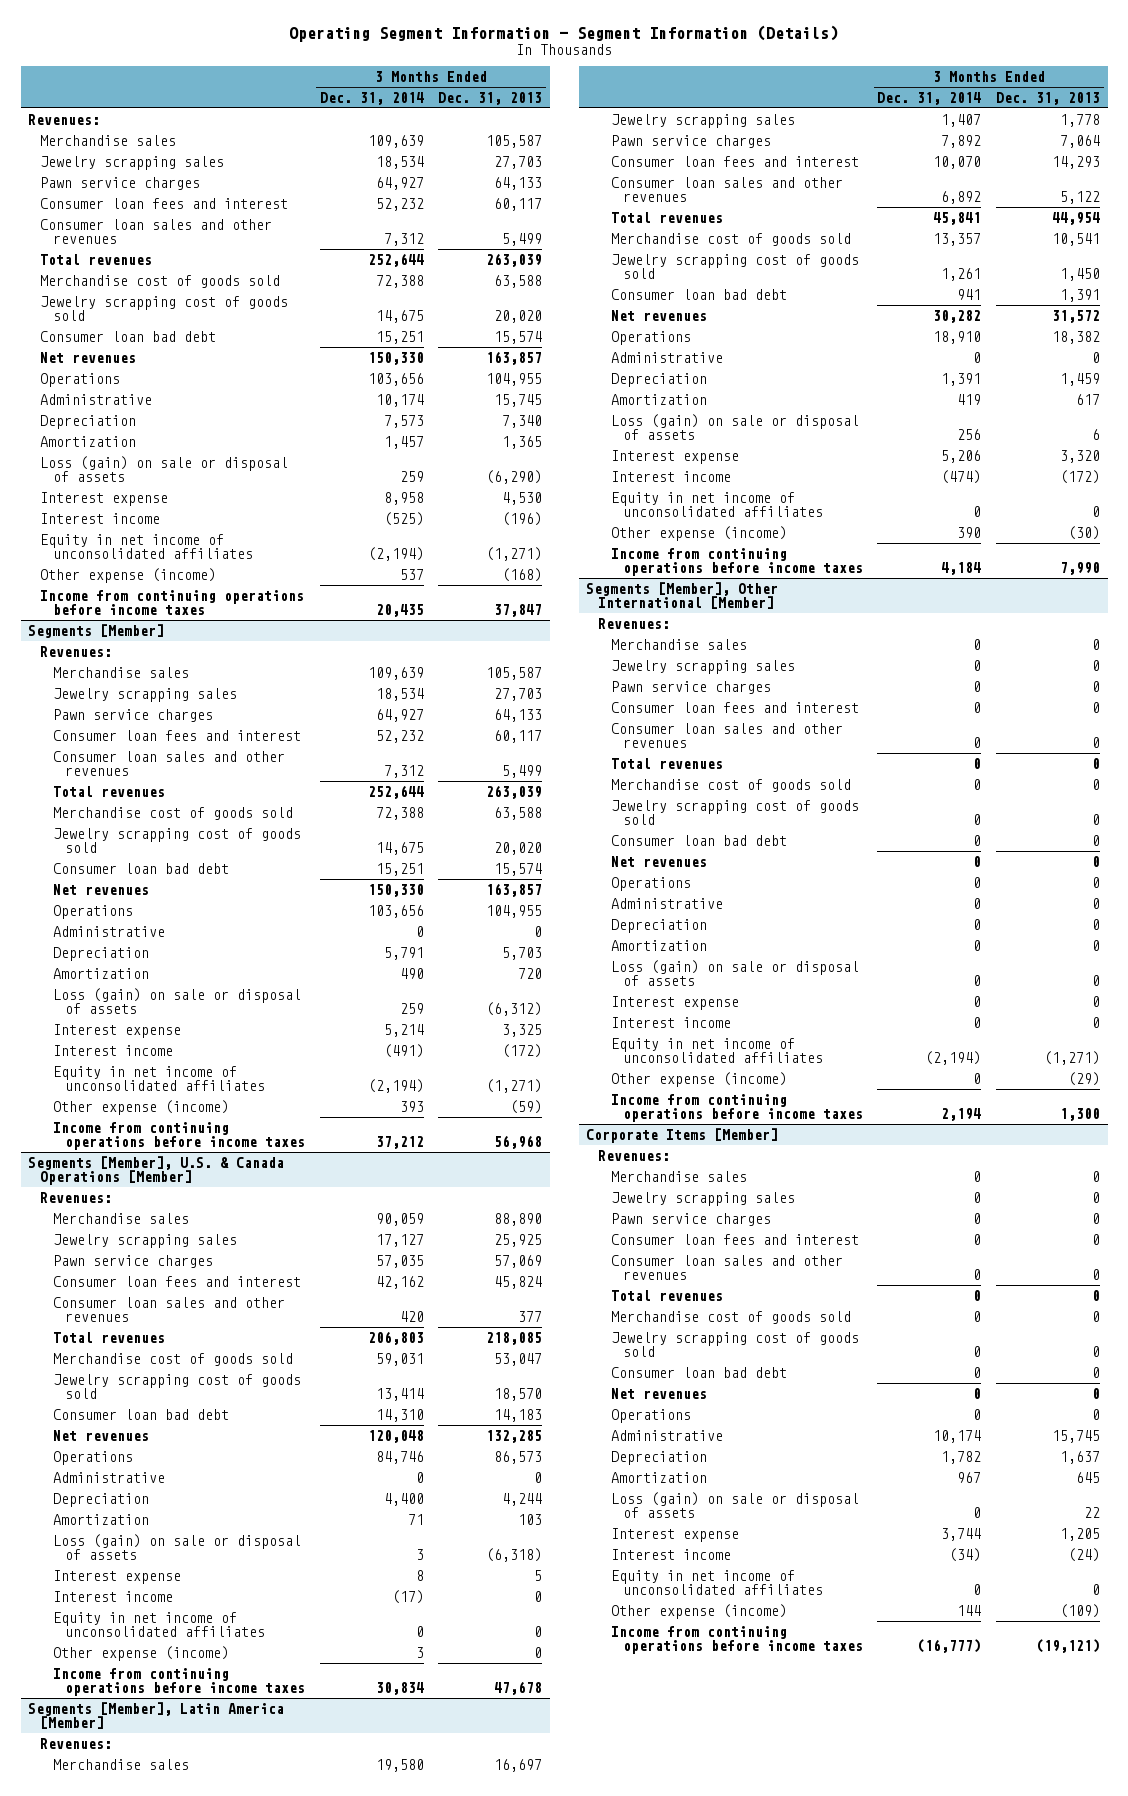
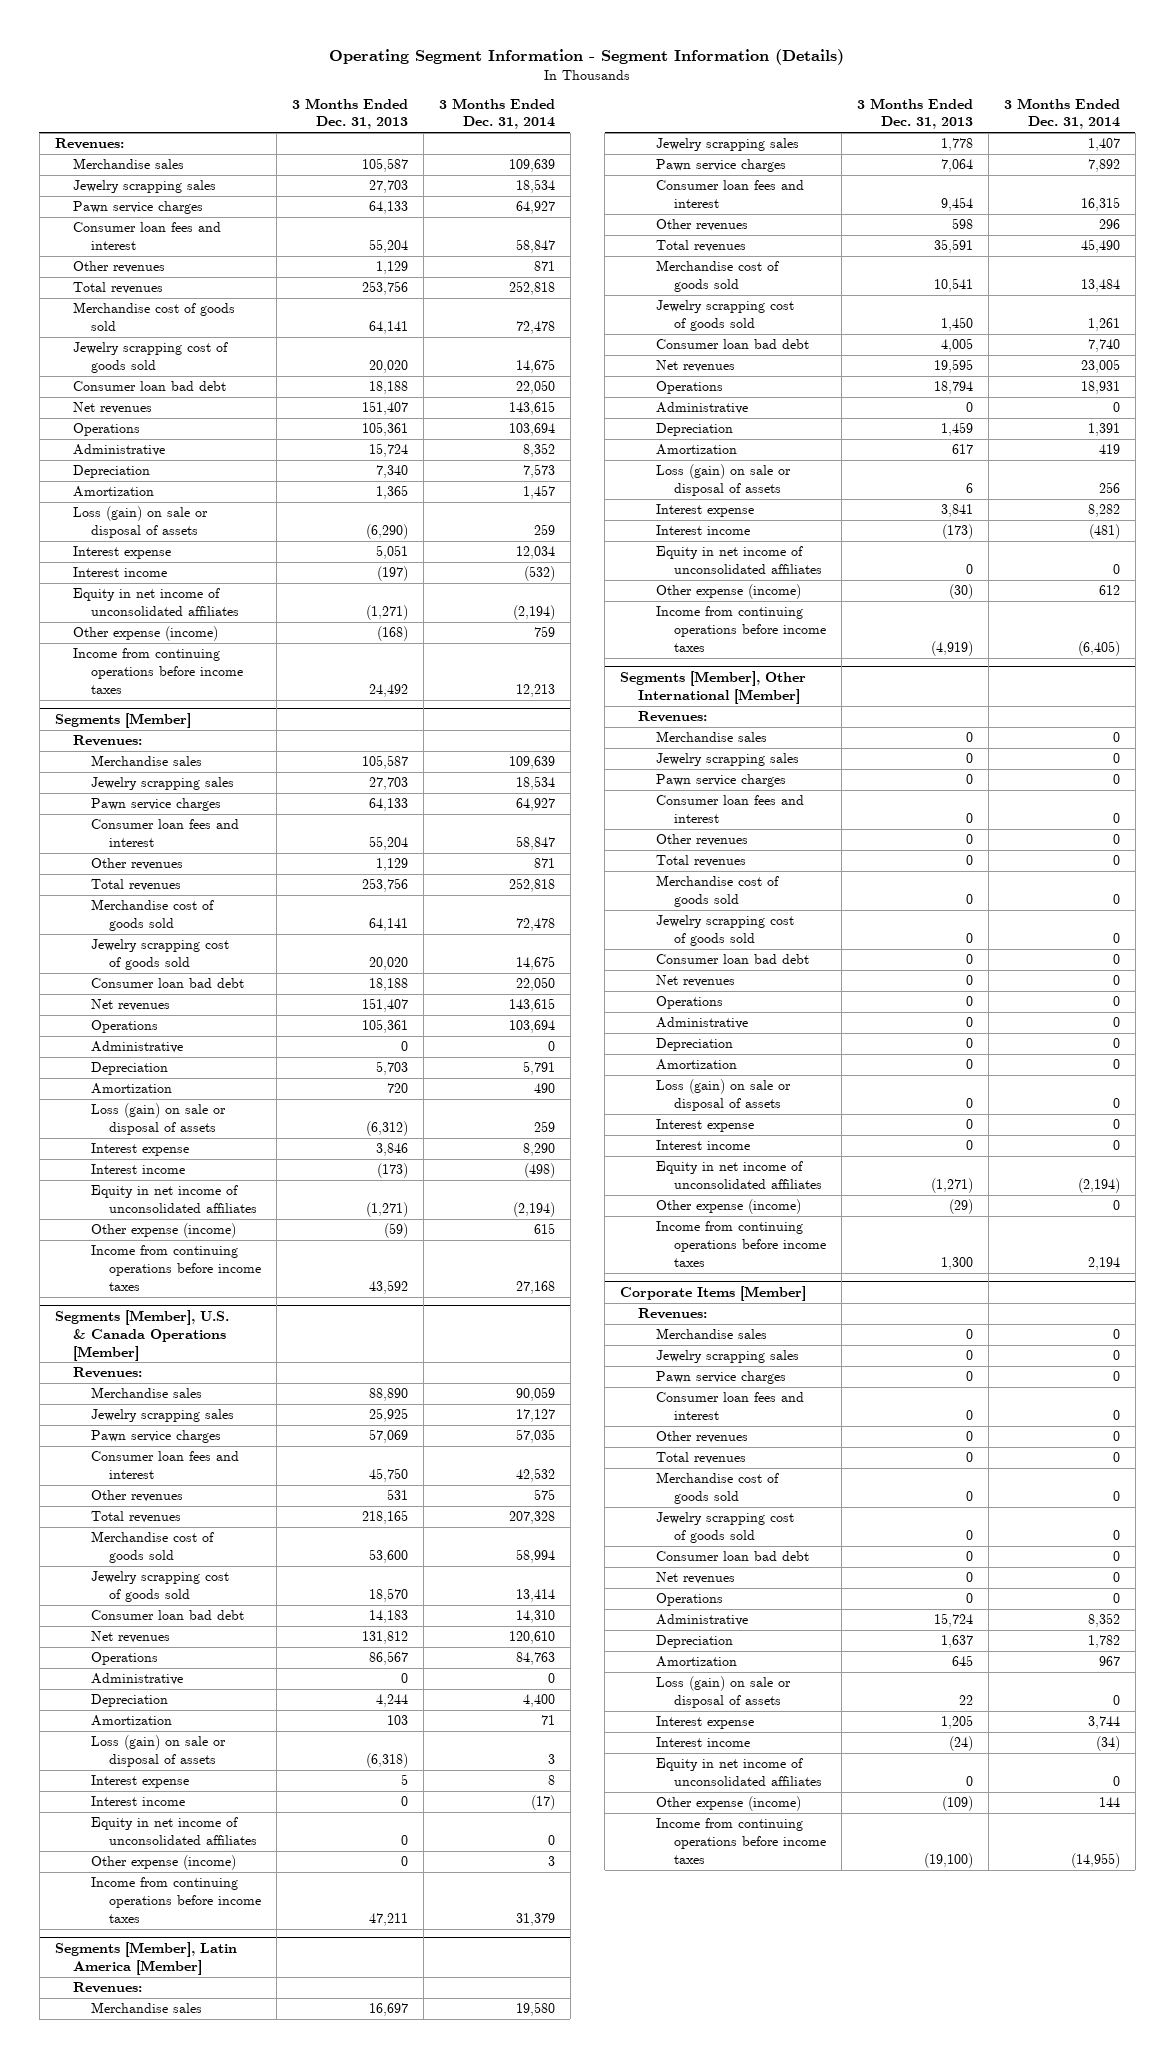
[375,197,424,211] 52,232 -> [515,239,555,254] 58,847
[494,197,543,211] 60,117 -> [368,239,408,254] 55,204
[40,218,273,245] Consumer loan sales and other revenues -> [72,261,165,274] Other revenues
[383,233,424,247] 7,312 -> [533,261,555,272] 871
[502,233,543,247] 5,499 -> [375,261,408,275] 1,129
[367,252,424,267] 252,644 -> [508,281,555,296] 252,818
[486,252,543,267] 263,039 -> [361,281,408,296] 253,756
[375,274,424,288] 72,388 -> [515,321,555,335] 72,478
[494,274,543,288] 63,588 -> [368,321,408,335] 64,141
[375,330,424,344] 15,251 -> [515,380,555,395] 22,050
[494,330,543,344] 15,574 -> [368,381,408,395] 18,188
[367,351,424,365] 150,330 -> [508,401,555,416] 143,615
[486,350,543,365] 163,857 -> [361,401,408,416] 151,407
[367,372,424,386] 103,656 -> [508,423,555,437] 103,694
[486,372,543,386] 104,955 -> [361,422,408,437] 105,361
[375,393,424,407] 10,174 -> [522,443,555,458] 8,352
[494,393,543,407] 15,745 -> [368,443,408,458] 15,724
[383,491,424,505] 8,958 -> [515,546,555,560] 12,034
[502,491,543,505] 4,530 -> [375,545,408,560] 5,051
[383,511,424,526] (525) -> [523,566,555,582] (532)
[502,511,543,526] (196) -> [376,566,408,582] (197)
[399,568,424,580] 537 -> [533,626,555,638] 759
[375,604,424,618] 20,435 -> [515,683,555,697] 12,213
[494,604,543,618] 37,847 -> [368,683,408,697] 24,492
[375,729,424,743] 52,232 -> [515,836,555,851] 58,847
[494,729,543,743] 60,117 -> [368,836,408,851] 55,204
[52,750,285,777] Consumer loan sales and other revenues -> [91,858,184,871] Other revenues
[383,765,424,779] 7,312 -> [533,858,555,869] 871
[502,765,543,779] 5,499 -> [375,858,408,872] 1,129
[367,784,424,799] 252,644 -> [508,878,555,893] 252,818
[486,784,543,799] 263,039 -> [361,878,408,893] 253,756
[375,806,424,820] 72,388 -> [515,918,555,932] 72,478
[494,806,543,820] 63,588 -> [368,918,408,932] 64,141
[375,862,424,876] 15,251 -> [515,977,555,992] 22,050
[494,862,543,876] 15,574 -> [368,978,408,992] 18,188
[367,883,424,897] 150,330 -> [508,998,555,1013] 143,615
[486,882,543,897] 163,857 -> [361,998,408,1013] 151,407
[367,904,424,918] 103,656 -> [508,1020,555,1034] 103,694
[486,904,543,918] 104,955 -> [361,1019,408,1034] 105,361
[383,1023,424,1037] 5,214 -> [522,1143,555,1157] 8,290
[502,1023,543,1037] 3,325 -> [375,1143,408,1157] 3,846
[383,1043,424,1058] (491) -> [523,1163,555,1179] (498)
[502,1043,543,1058] (172) -> [376,1163,408,1179] (173)
[399,1100,424,1112] 393 -> [533,1223,555,1235] 615
[375,1136,424,1150] 37,212 -> [515,1280,555,1294] 27,168
[494,1135,543,1150] 56,968 -> [368,1279,408,1294] 43,592
[375,1275,424,1289] 42,162 -> [515,1468,555,1483] 42,532
[494,1275,543,1289] 45,824 -> [368,1468,408,1483] 45,750
[52,1296,285,1323] Consumer loan sales and other revenues -> [91,1490,184,1503] Other revenues
[399,1311,424,1323] 420 -> [533,1489,555,1501] 575
[518,1311,543,1323] 377 -> [386,1489,408,1501] 531
[367,1330,424,1345] 206,803 -> [508,1511,555,1525] 207,328
[486,1331,543,1345] 218,085 -> [361,1510,408,1525] 218,165
[375,1352,424,1366] 59,031 -> [515,1549,555,1564] 58,994
[494,1352,543,1366] 53,047 -> [368,1549,408,1564] 53,600
[367,1429,424,1443] 120,048 -> [508,1631,555,1645] 120,610
[486,1429,543,1443] 132,285 -> [361,1631,408,1645] 131,812
[375,1450,424,1464] 84,746 -> [515,1652,555,1666] 84,763
[494,1450,543,1464] 86,573 -> [368,1651,408,1666] 86,567
[375,1682,424,1696] 30,834 -> [515,1912,555,1926] 31,379
[494,1681,543,1696] 47,678 -> [368,1912,408,1926] 47,211
[933,155,982,169] 10,070 -> [1080,197,1120,212] 16,315
[1052,155,1101,169] 14,293 -> [941,197,974,212] 9,454
[610,176,843,203] Consumer loan sales and other revenues -> [656,219,749,232] Other revenues
[941,191,982,205] 6,892 -> [1098,219,1120,230] 296
[1060,191,1101,205] 5,122 -> [952,218,974,230] 598
[933,211,982,225] 45,841 -> [1080,239,1120,254] 45,490
[1052,211,1101,225] 44,954 -> [934,239,974,254] 35,591
[933,232,982,246] 13,357 -> [1080,279,1120,293] 13,484
[957,288,982,300] 941 -> [1087,339,1120,353] 7,740
[1060,288,1101,302] 1,391 -> [941,338,974,353] 4,005
[933,309,982,323] 30,282 -> [1080,359,1120,374] 23,005
[1052,309,1101,323] 31,572 -> [934,359,974,374] 19,595
[933,330,982,344] 18,910 -> [1080,381,1120,395] 18,931
[1052,330,1101,344] 18,382 -> [934,381,974,395] 18,794
[941,449,982,463] 5,206 -> [1087,504,1120,518] 8,282
[1060,449,1101,463] 3,320 -> [941,504,974,518] 3,841
[941,469,982,484] (474) -> [1088,524,1120,540] (481)
[1060,469,1101,484] (172) -> [942,524,974,540] (173)
[957,526,982,538] 390 -> [1098,585,1120,596] 612
[941,562,982,576] 4,184 -> [1077,640,1120,656] (6,405)
[1060,562,1101,576] 7,990 -> [931,640,974,656] (4,919)
[610,722,843,749] Consumer loan sales and other revenues -> [656,834,749,847] Other revenues
[610,1254,843,1281] Consumer loan sales and other revenues -> [656,1431,749,1444] Other revenues
[933,1429,982,1443] 10,174 -> [1087,1613,1120,1628] 8,352
[1052,1429,1101,1443] 15,745 -> [934,1613,974,1628] 15,724
[917,1639,982,1654] (16,777) -> [1070,1852,1120,1868] (14,955)
[1036,1639,1101,1654] (19,121) -> [924,1852,974,1868] (19,100)

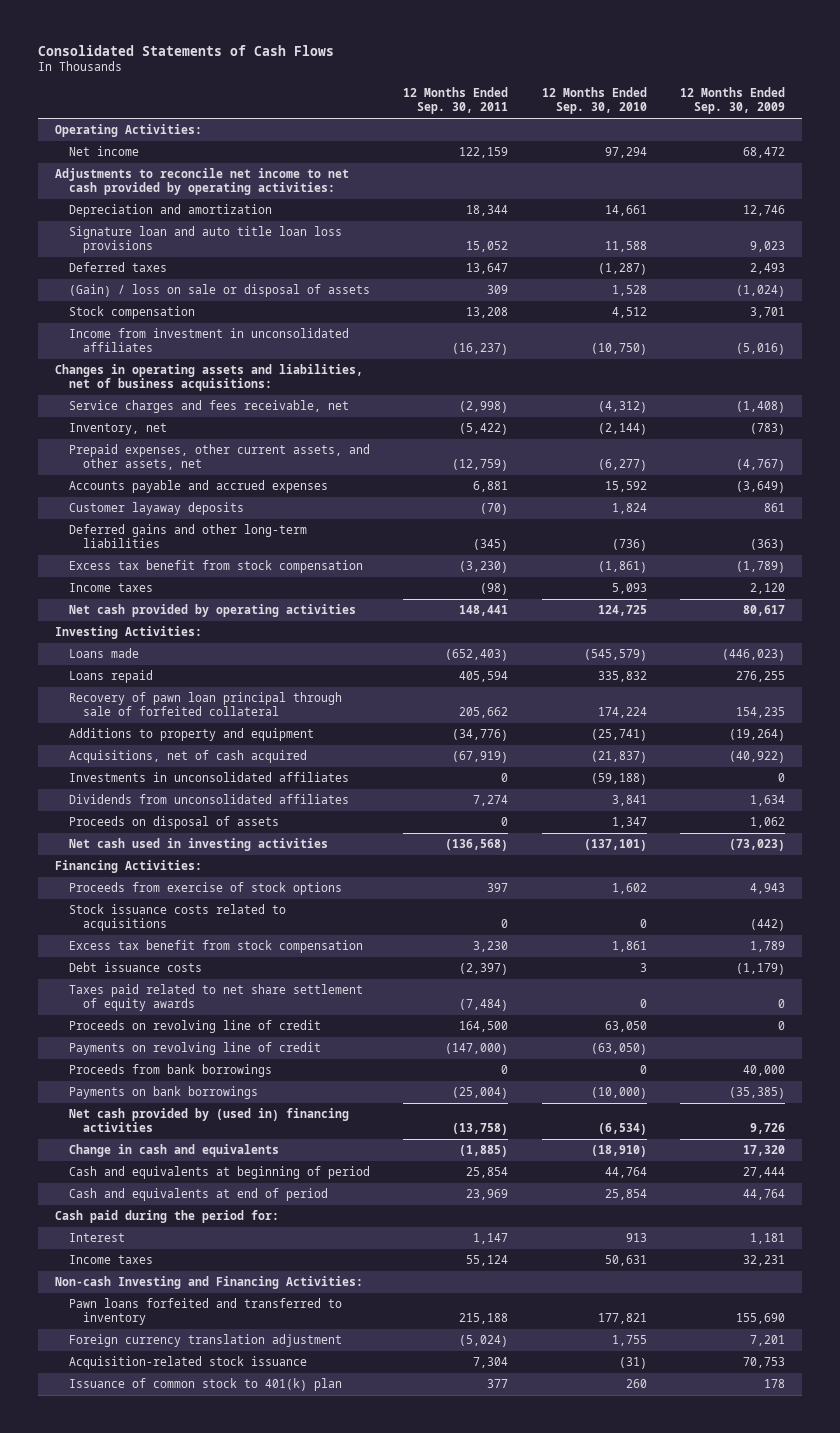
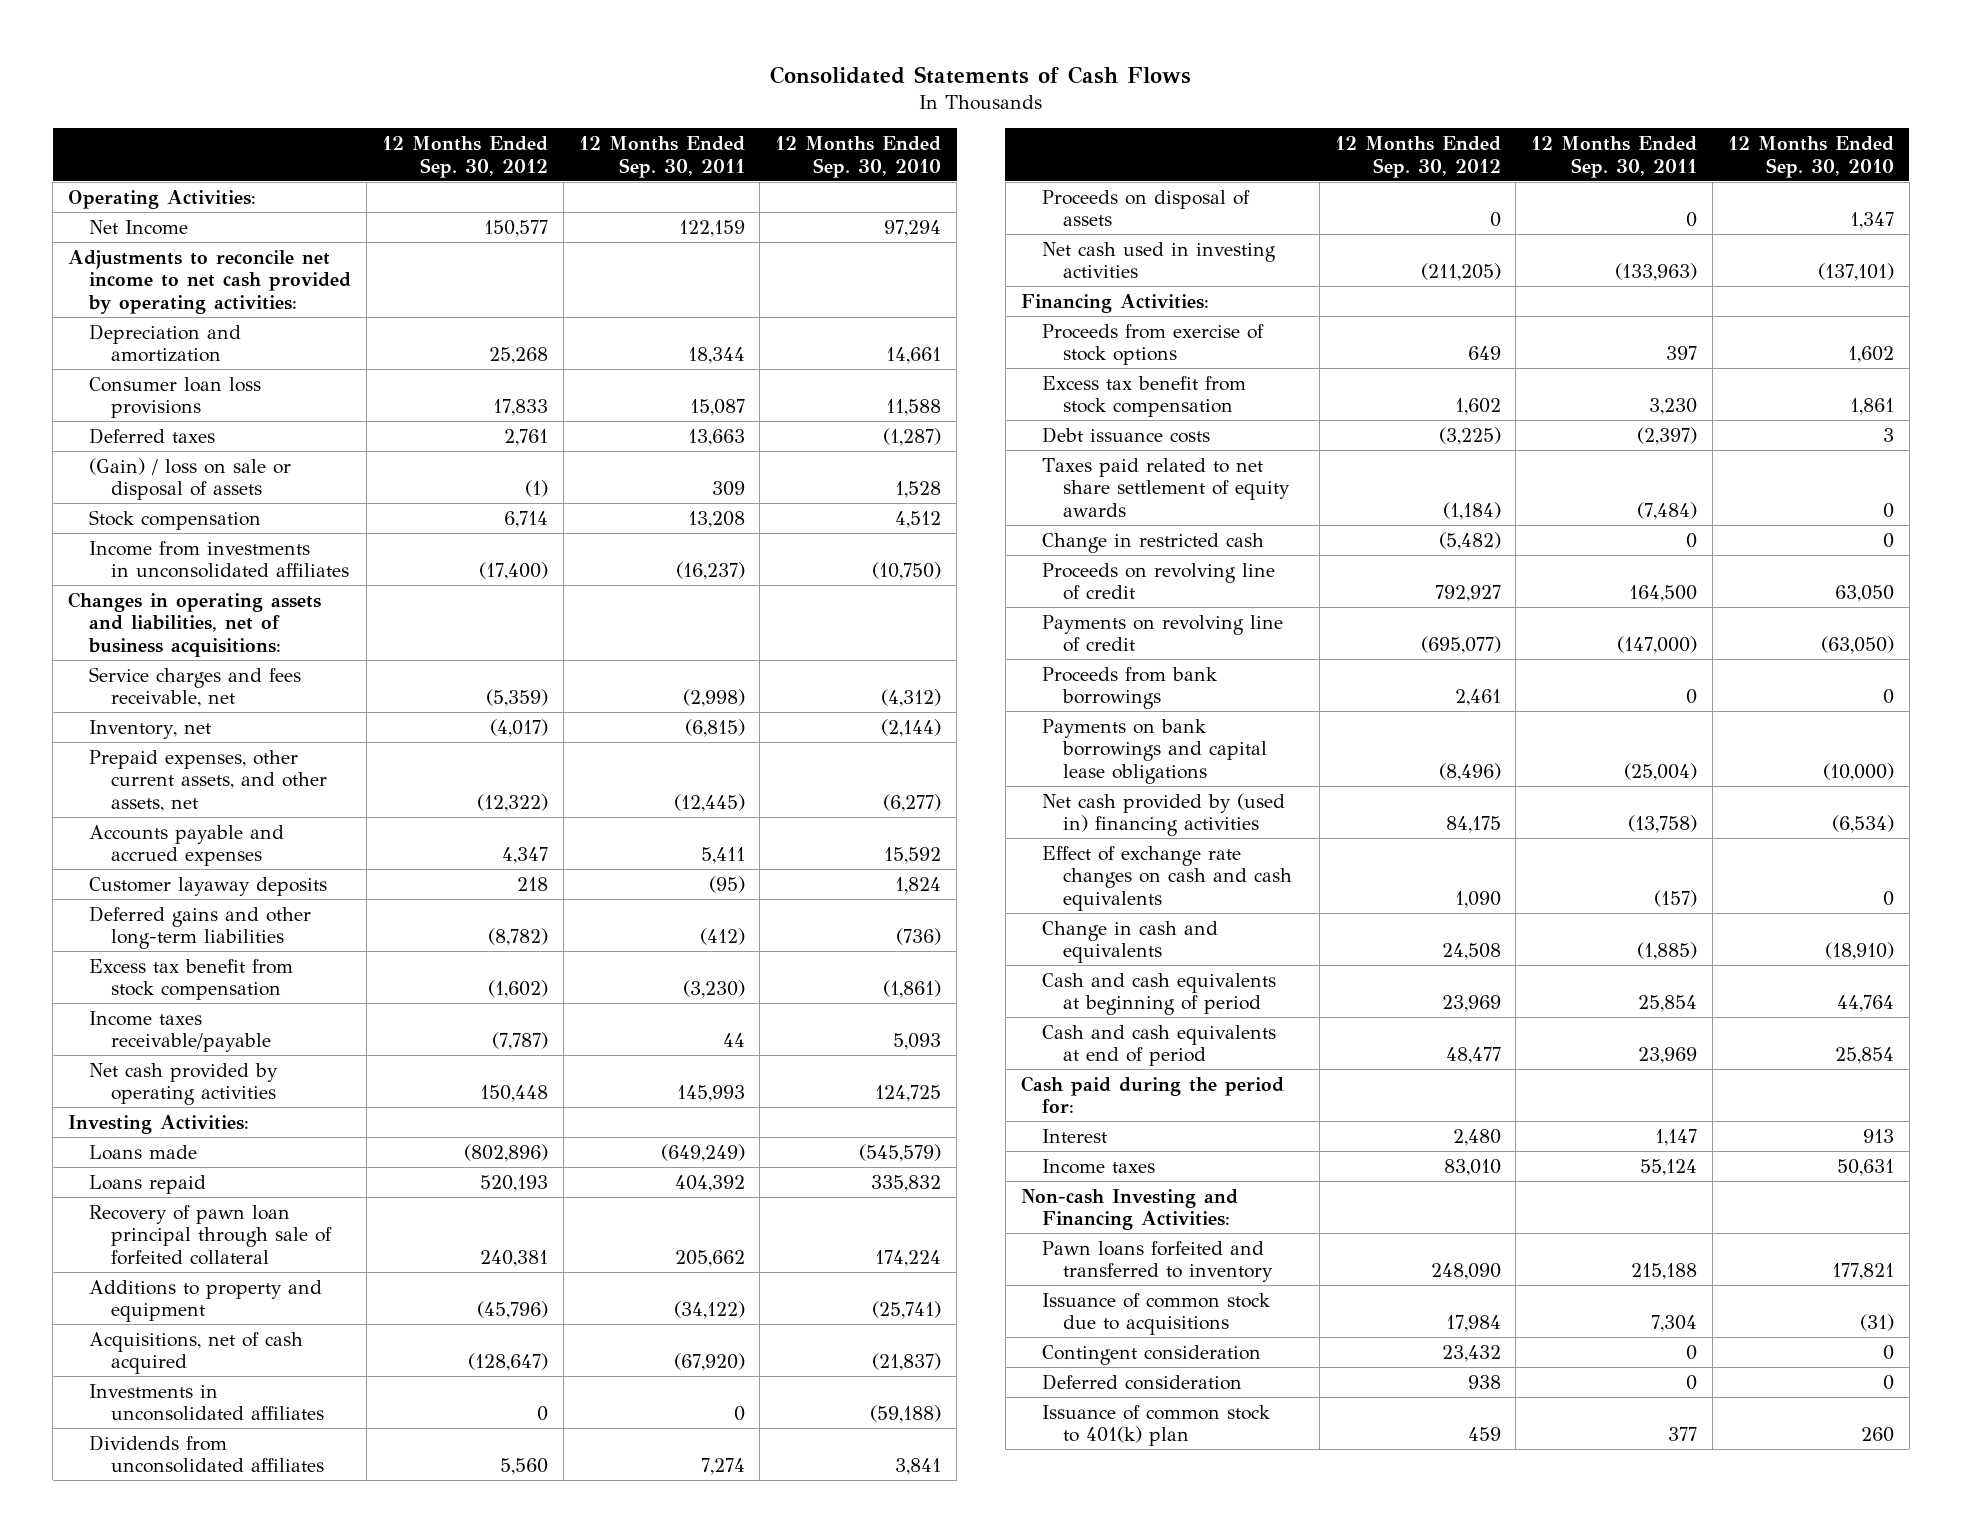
[680,87,786,115] 12 Months Ended Sep. 30, 2009 -> none
none -> [381,135,548,178] 12 Months Ended Sep. 30, 2012
[68,146,139,157] Net income -> [89,219,189,235] Net Income
[68,226,342,254] Signature loan and auto title loan loss provisions -> none
none -> [89,376,262,419] Consumer loan loss provisions
[466,263,509,275] 13,647 -> [687,428,745,446] 13,663
[68,328,349,353] Income from investment in unconsolidated affiliates -> [89,540,349,579] Income from investments in unconsolidated affiliates
[459,423,509,436] (5,422) -> [684,718,745,737] (6,815)
[452,459,509,472] (12,759) -> [673,794,745,813] (12,445)
[473,481,509,493] 6,881 -> [700,847,745,865] 5,411
[480,503,509,516] (70) -> [708,875,745,893] (95)
[473,539,509,552] (345) -> [699,928,745,946] (412)
[68,583,153,593] Income taxes -> [89,1010,271,1053] Income taxes receivable/payable
[480,583,509,596] (98) -> [722,1033,745,1048] 44
[459,605,509,617] 148,441 -> [676,1085,745,1103] 145,993
[445,649,509,662] (652,403) -> [660,1143,745,1162] (649,249)
[459,671,509,683] 405,594 -> [674,1174,745,1192] 404,392
[452,729,509,742] (34,776) -> [673,1301,745,1320] (34,122)
[452,751,509,764] (67,919) -> [673,1353,745,1372] (67,920)
[445,839,509,852] (136,568) -> [1615,263,1698,282] (133,963)
[68,904,286,932] Stock issuance costs related to acquisitions -> none
none -> [1041,532,1264,553] Change in restricted cash
[68,1086,258,1100] Payments on bank borrowings -> [1041,718,1268,785] Payments on bank borrowings and capital lease obligations
none -> [1041,845,1293,912] Effect of exchange rate changes on cash and cash equivalents
[68,1166,370,1180] Cash and equivalents at beginning of period -> [1041,972,1276,1016] Cash and cash equivalents at beginning of period
[68,1188,328,1202] Cash and equivalents at end of period -> [1041,1024,1276,1067] Cash and cash equivalents at end of period
[68,1334,342,1348] Foreign currency translation adjustment -> none
[68,1356,307,1370] Acquisition-related stock issuance -> [1041,1292,1271,1336] Issuance of common stock due to acquisitions
none -> [1041,1344,1261,1365] Contingent consideration
none -> [1041,1373,1242,1390] Deferred consideration

